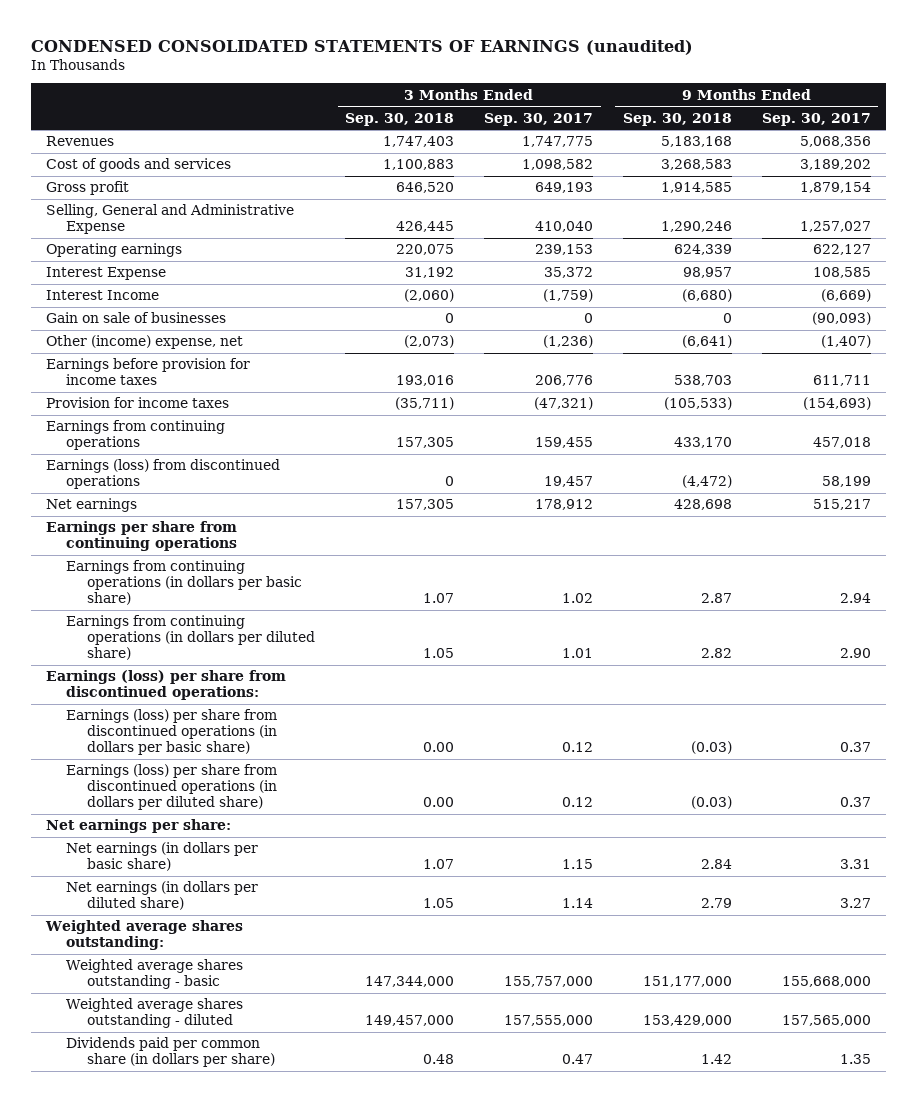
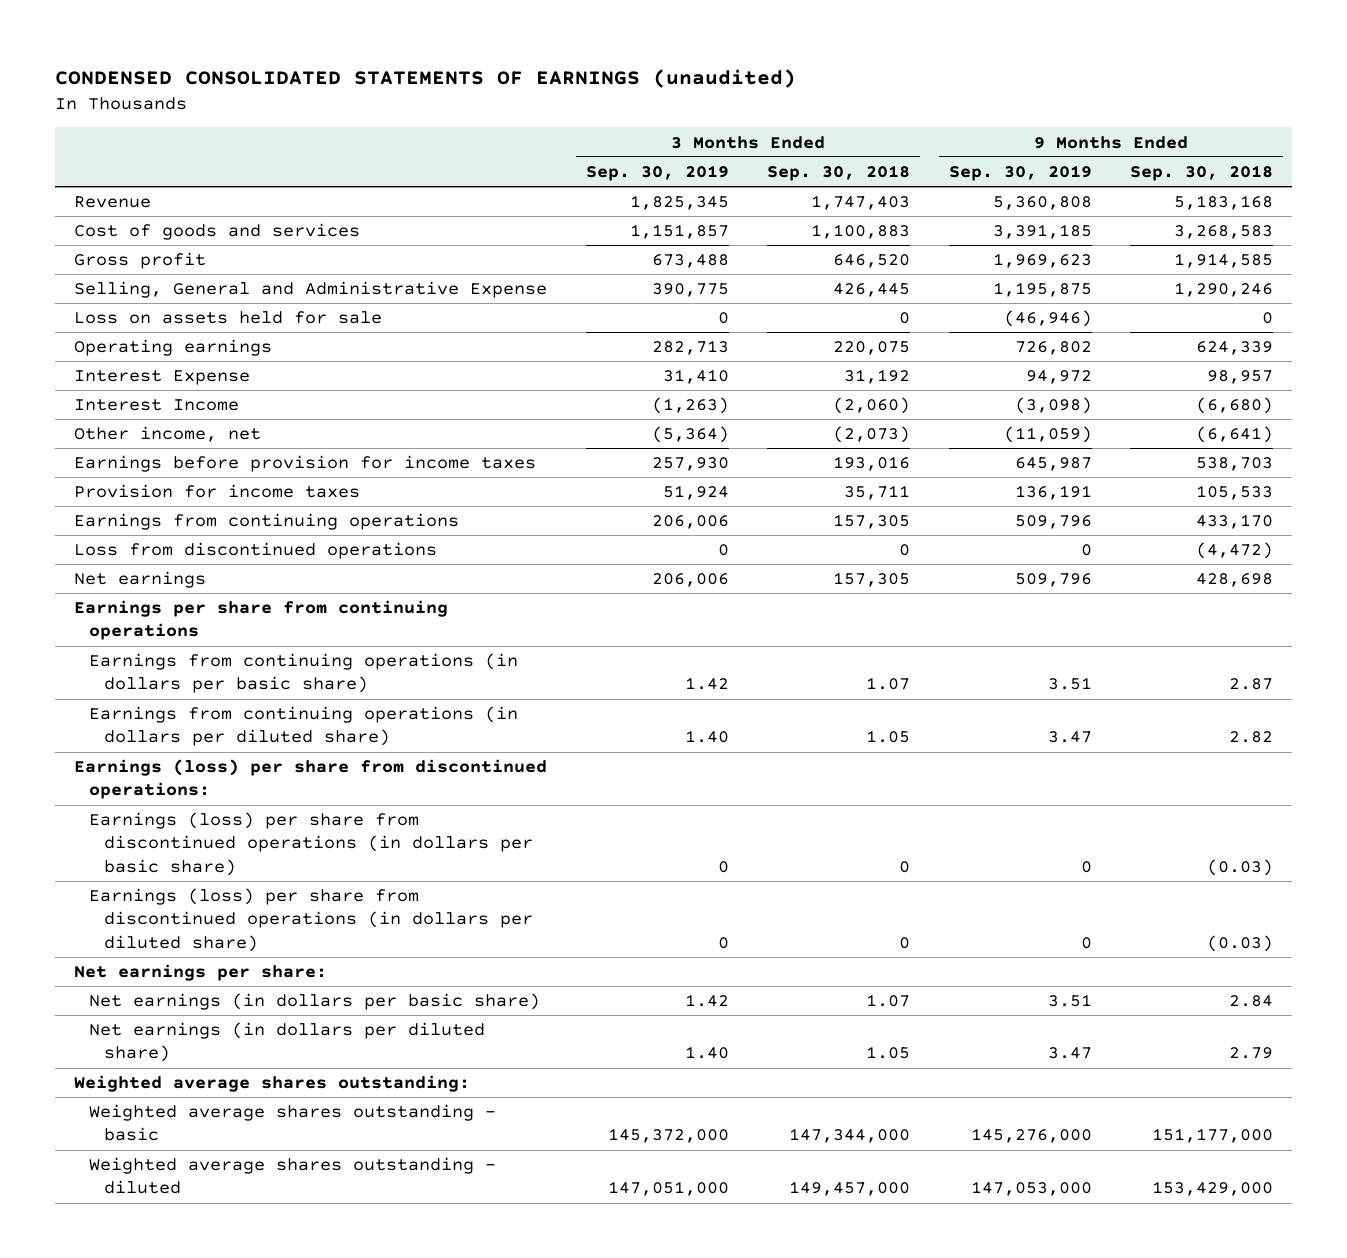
[484,112,594,126] Sep. 30, 2017 -> none
[761,112,871,126] Sep. 30, 2017 -> none
none -> [585,164,729,181] Sep. 30, 2019
none -> [948,164,1092,181] Sep. 30, 2019
[45,136,114,147] Revenues -> [74,196,152,209] Revenue
none -> [74,311,383,325] Loss on assets held for sale
[45,312,226,324] Gain on sale of businesses -> none
[45,335,243,350] Other (income) expense, net -> [74,426,262,443] Other income, net
[395,397,455,411] (35,711) -> [844,485,911,501] 35,711
[663,397,732,411] (105,533) -> [1195,485,1273,501] 105,533
[45,459,280,490] Earnings (loss) from discontinued operations -> [74,542,438,560] Loss from discontinued operations
[423,742,455,753] 0.00 -> [899,860,911,873] 0
[423,797,455,808] 0.00 -> [899,936,911,949] 0
[66,1037,276,1068] Dividends paid per common share (in dollars per share) -> none

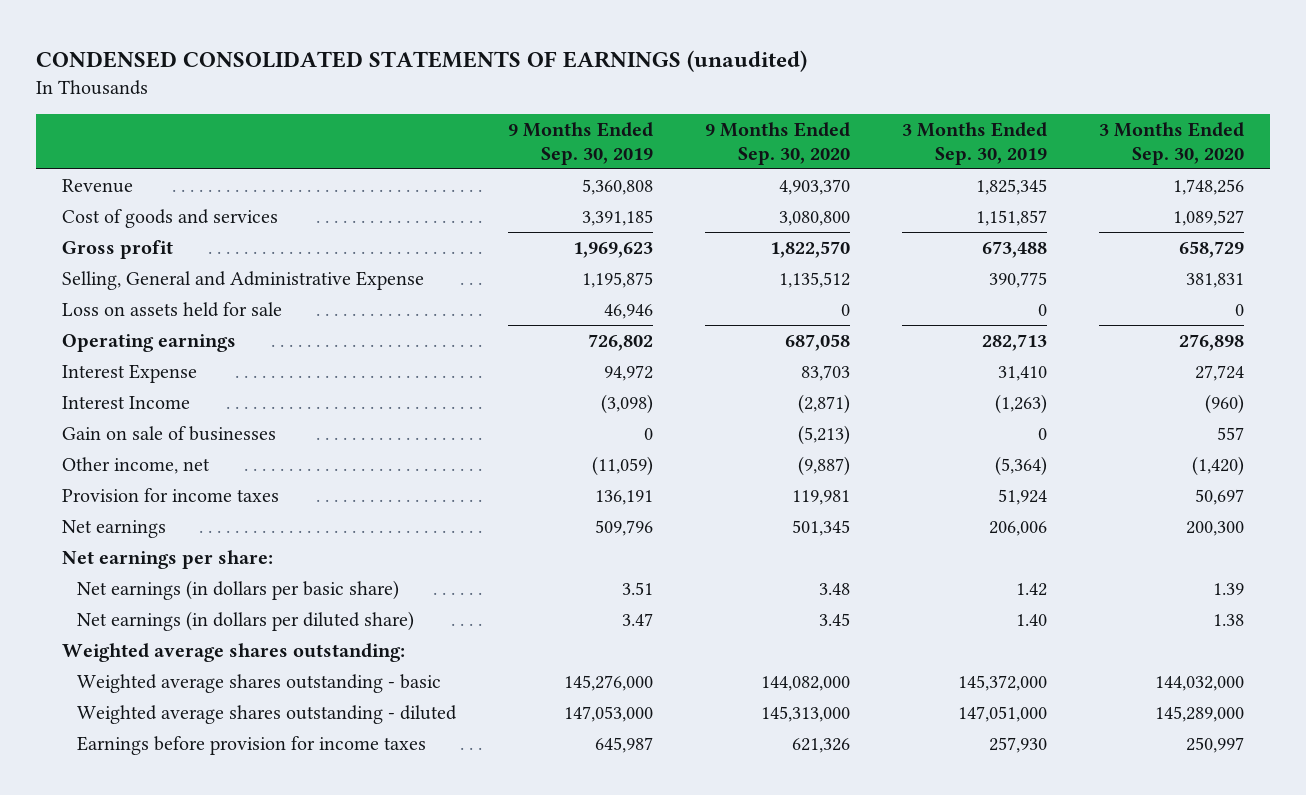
[767,164,911,181] Sep. 30, 2018 -> none
[1129,164,1273,181] Sep. 30, 2018 -> none
none -> [704,122,850,165] 9 Months Ended Sep. 30, 2020
none -> [1098,122,1244,165] 3 Months Ended Sep. 30, 2020
[1003,310,1092,328] (46,946) -> [603,304,653,320] 46,946
none -> [62,426,277,442] Gain on sale of businesses
[74,513,460,531] Earnings from continuing operations -> none
[74,542,438,560] Loss from discontinued operations -> none
[74,600,449,641] Earnings per share from continuing operations -> none
[89,653,519,694] Earnings from continuing operations (in dollars per basic share) -> none
[89,706,519,747] Earnings from continuing operations (in dollars per diluted share) -> none
[74,759,548,800] Earnings (loss) per share from discontinued operations: -> none
[89,812,533,876] Earnings (loss) per share from discontinued operations (in dollars per basic share) -> none
[89,888,533,952] Earnings (loss) per share from discontinued operations (in dollars per diluted share) -> none
[74,455,537,473] Earnings before provision for income taxes -> [76,736,426,756] Earnings before provision for income taxes

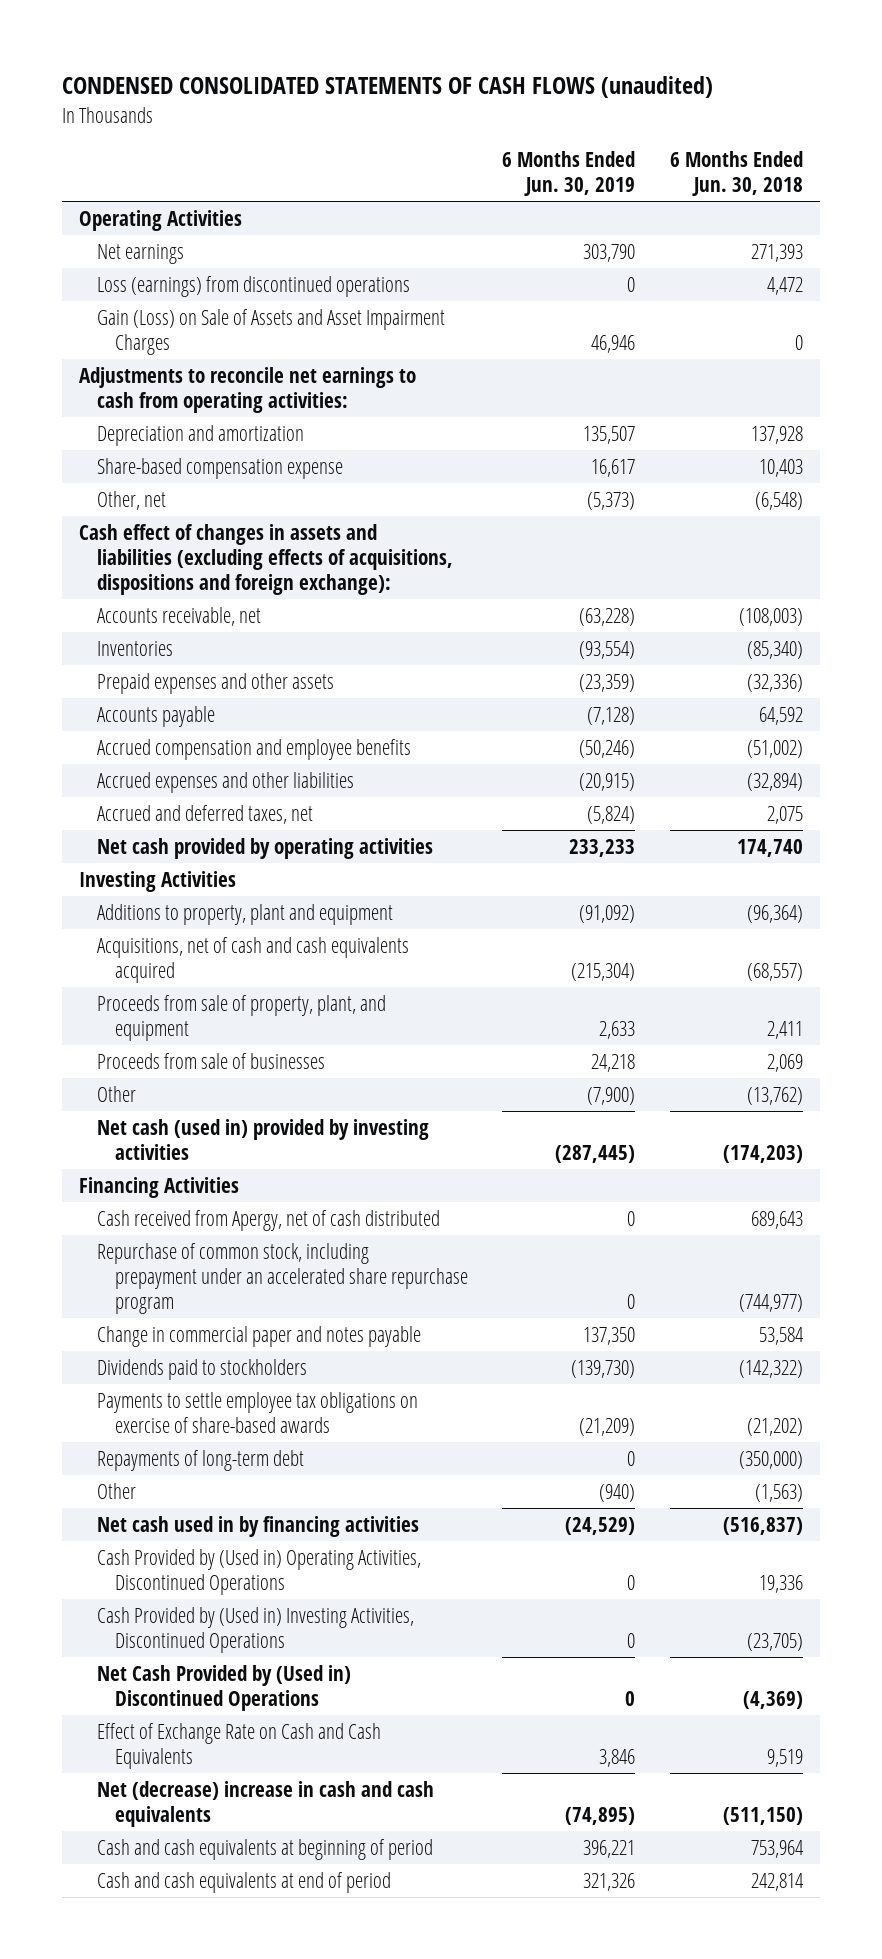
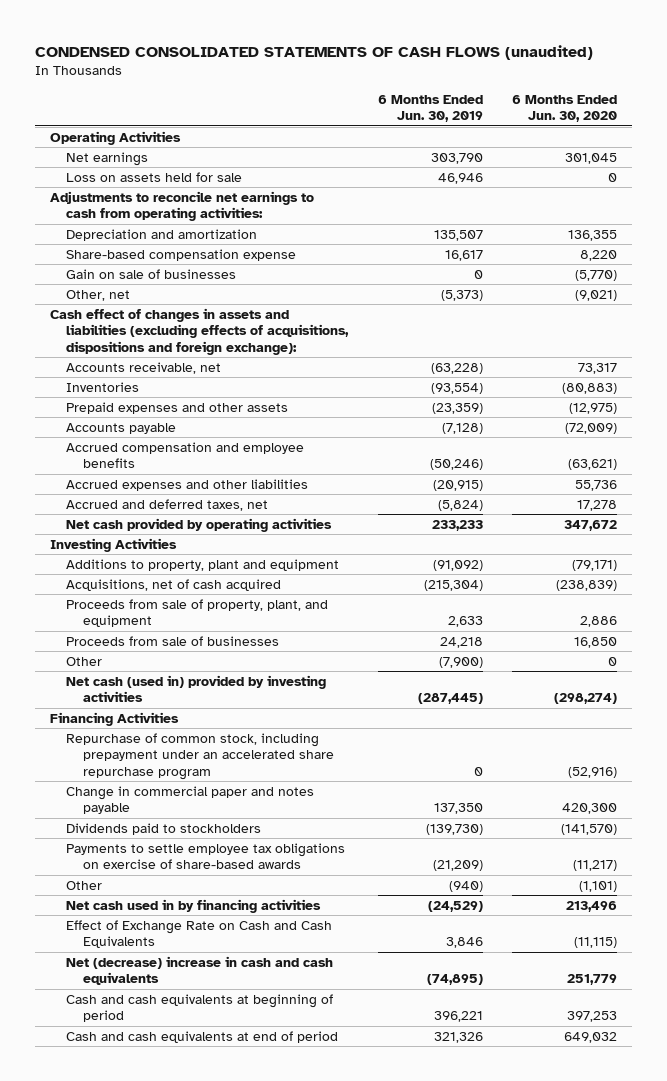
[669,151,803,197] 6 Months Ended Jun. 30, 2018 -> none
none -> [511,94,617,123] 6 Months Ended Jun. 30, 2020
[96,275,410,297] Loss (earnings) from discontinued operations -> none
[96,308,445,355] Gain (Loss) on Sale of Assets and Asset Impairment Charges -> [66,171,243,182] Loss on assets held for sale
none -> [66,268,237,279] Gain on sale of businesses
[96,936,409,983] Acquisitions, net of cash and cash equivalents acquired -> [66,578,282,591] Acquisitions, net of cash acquired
[96,1209,440,1231] Cash received from Apergy, net of cash distributed -> none
[96,1449,304,1471] Repayments of long-term debt -> none
[96,1548,421,1595] Cash Provided by (Used in) Operating Activities, Discontinued Operations -> none
[96,1606,414,1653] Cash Provided by (Used in) Investing Activities, Discontinued Operations -> none
[96,1664,351,1711] Net Cash Provided by (Used in) Discontinued Operations -> none

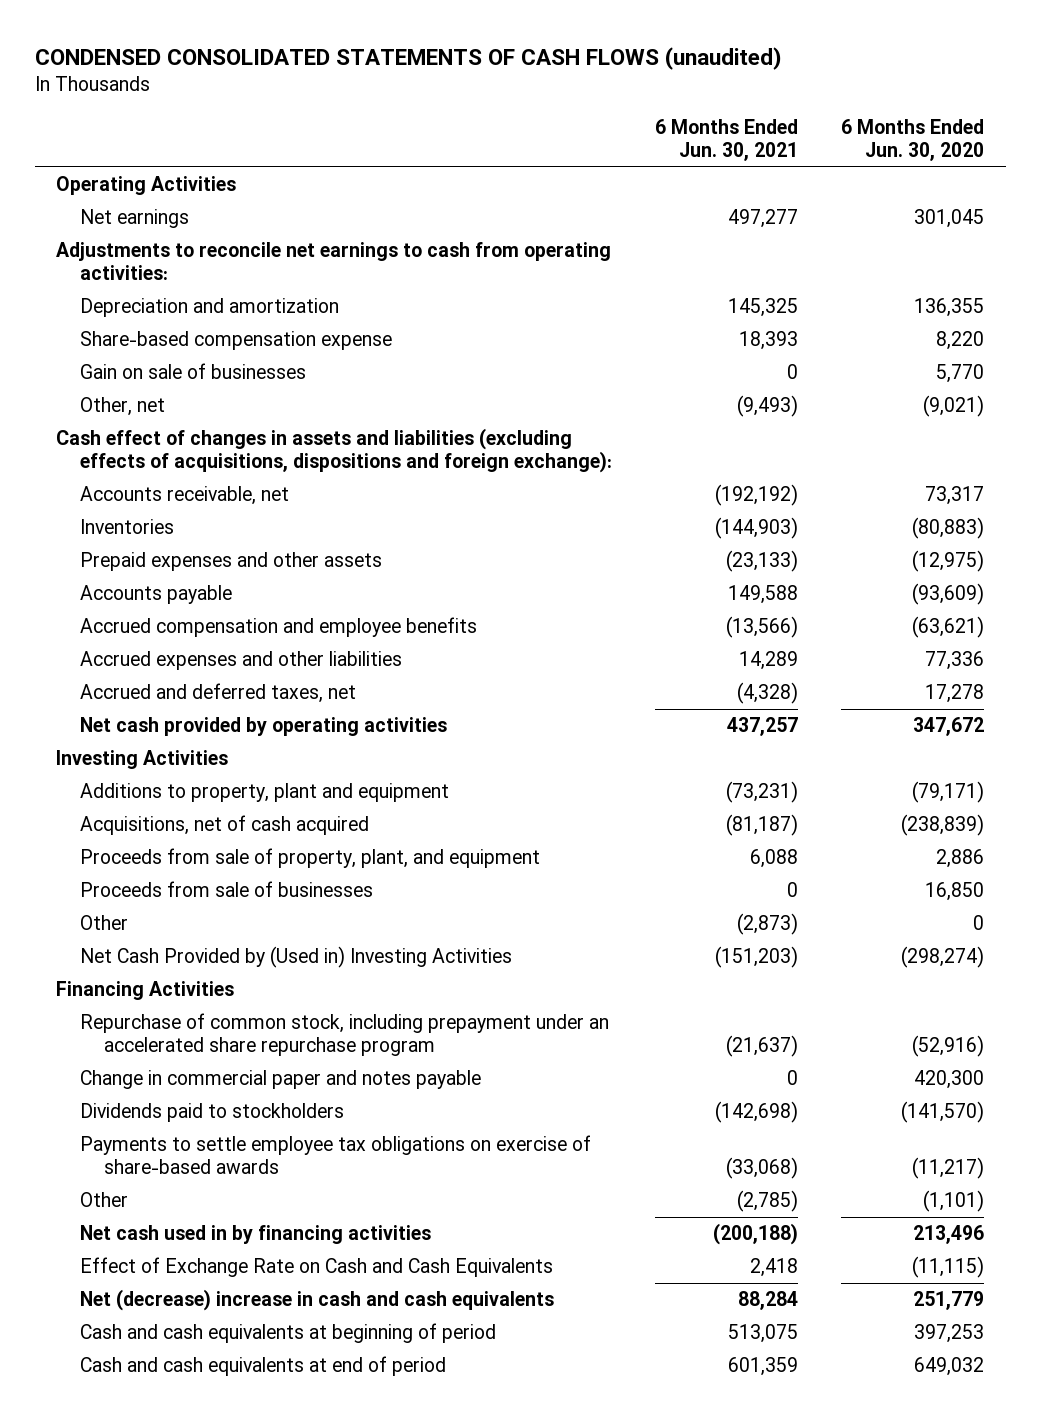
[377,94,483,123] 6 Months Ended Jun. 30, 2019 -> none
none -> [655,119,799,161] 6 Months Ended Jun. 30, 2021
[66,171,243,182] Loss on assets held for sale -> none
[574,269,617,281] (5,770) -> [936,364,985,384] 5,770
[564,422,617,434] (72,009) -> [912,583,985,606] (93,609)
[574,479,617,491] 55,736 -> [925,651,985,671] 77,336
[66,674,327,703] Net cash (used in) provided by investing activities -> [80,946,513,969] Net Cash Provided by (Used in) Investing Activities

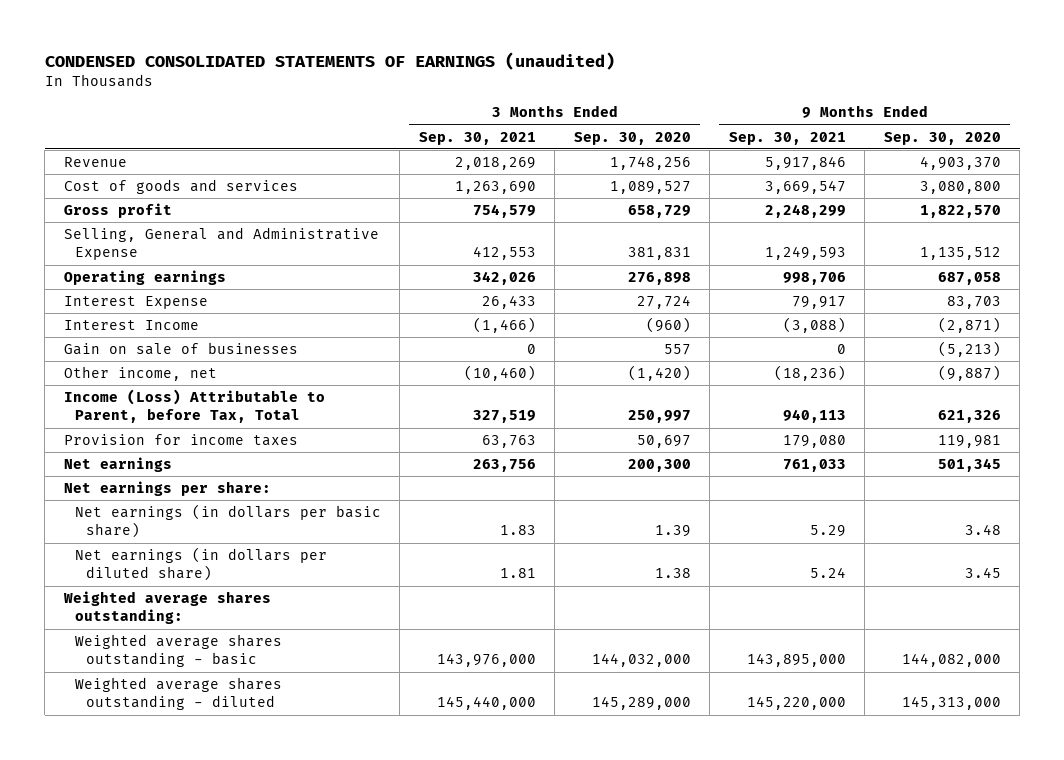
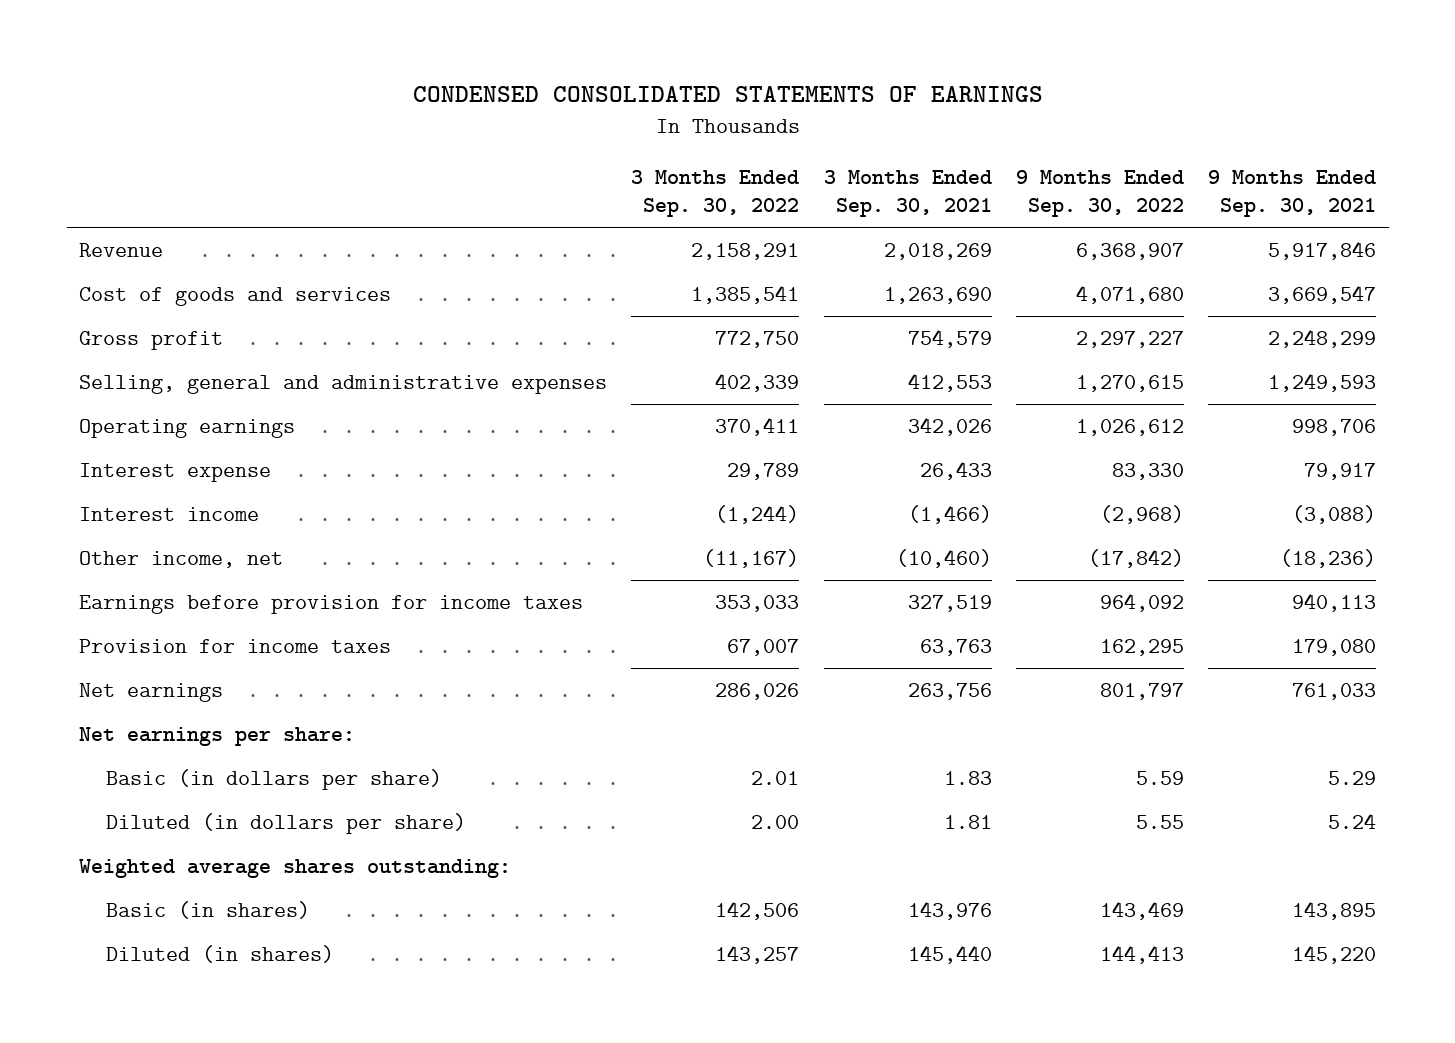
[44,51,615,70] CONDENSED CONSOLIDATED STATEMENTS OF EARNINGS (unaudited) -> [412,86,1043,103] CONDENSED CONSOLIDATED STATEMENTS OF EARNINGS
[573,131,691,145] Sep. 30, 2020 -> none
[883,131,1001,145] Sep. 30, 2020 -> none
none -> [631,170,800,218] 3 Months Ended Sep. 30, 2022
none -> [1016,170,1185,218] 9 Months Ended Sep. 30, 2022
[63,227,379,261] Selling, General and Administrative Expense -> [79,374,608,394] Selling, general and administrative expenses
[63,342,298,356] Gain on sale of businesses -> none
[63,296,208,310] Interest Expense -> [79,462,272,482] Interest expense
[63,320,199,331] Interest Income -> [79,506,260,521] Interest income
[63,389,325,424] Income (Loss) Attributable to Parent, before Tax, Total -> [79,594,584,614] Earnings before provision for income taxes
[74,504,381,539] Net earnings (in dollars per basic share) -> [105,768,442,790] Basic (in dollars per share)
[74,547,327,582] Net earnings (in dollars per diluted share) -> [105,812,466,834] Diluted (in dollars per share)
[74,634,282,668] Weighted average shares outstanding - basic -> [105,900,310,919] Basic (in shares)
[436,653,536,668] 143,976,000 -> [907,900,992,920] 143,976
[746,653,846,668] 143,895,000 -> [1292,900,1377,920] 143,895
[74,677,282,711] Weighted average shares outstanding - diluted -> [105,944,334,963] Diluted (in shares)
[436,696,536,711] 145,440,000 -> [907,944,992,964] 145,440
[746,696,846,711] 145,220,000 -> [1292,944,1377,964] 145,220

